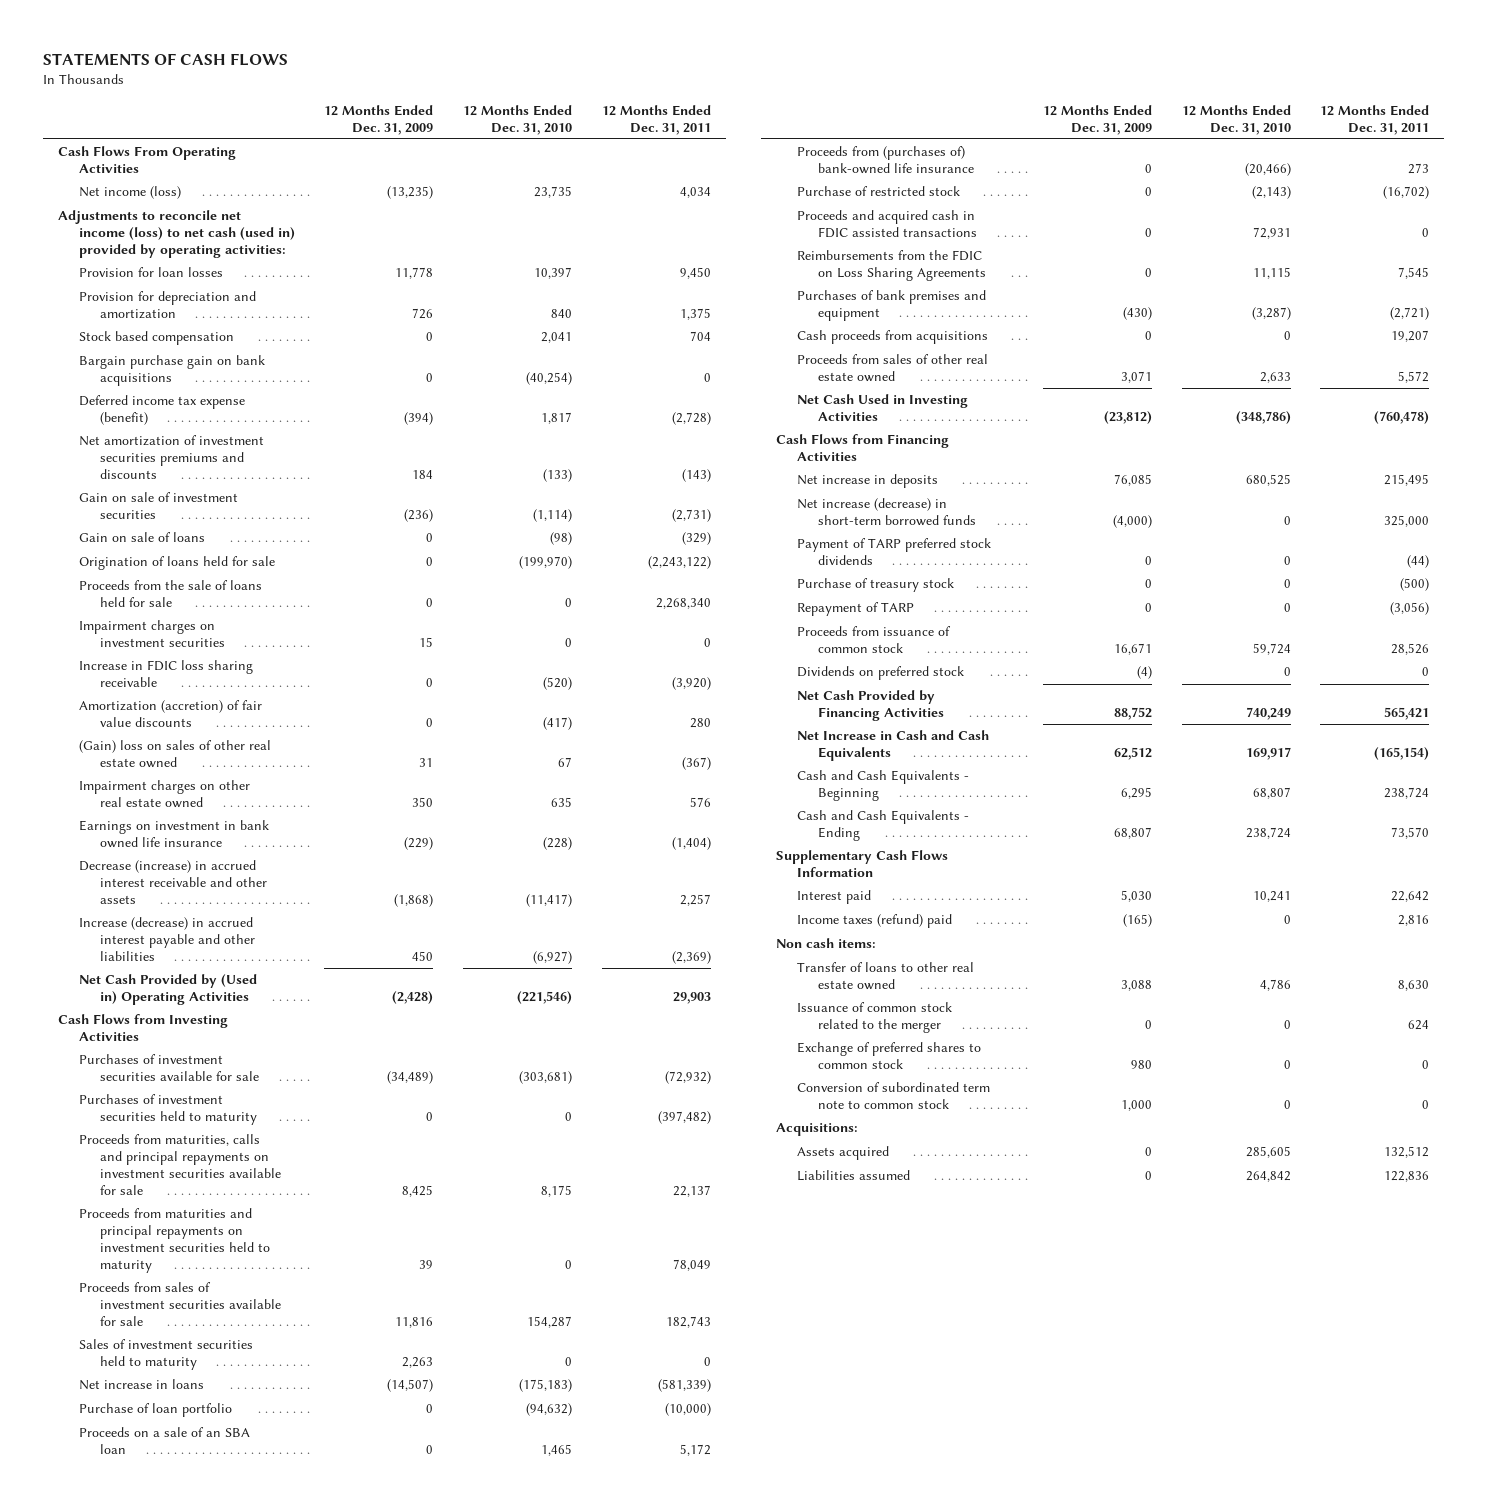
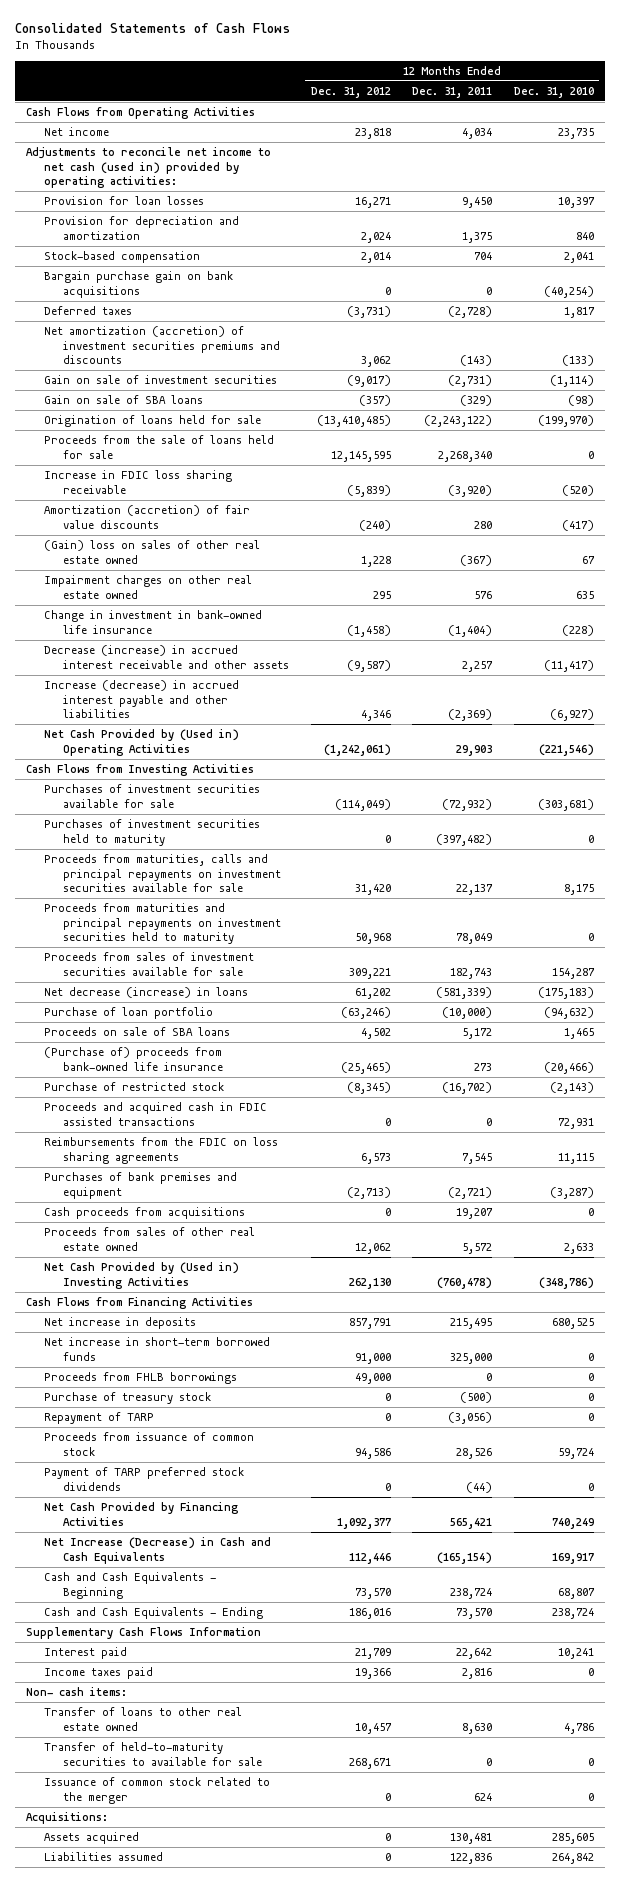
[42,53,288,67] STATEMENTS OF CASH FLOWS -> [15,23,291,34] Consolidated Statements of Cash Flows
[324,105,434,135] 12 Months Ended Dec. 31, 2009 -> none
none -> [310,86,391,98] Dec. 31, 2012
[57,146,236,174] Cash Flows From Operating Activities -> [25,107,255,120] Cash Flows from Operating Activities
[78,186,181,200] Net income (loss) -> [44,127,110,137] Net income
[57,210,295,258] Adjustments to reconcile net income (loss) to net cash (used in) provided by operating activities: -> [25,147,271,189] Adjustments to reconcile net income to net cash (used in) provided by operating activities:
[78,331,234,346] Stock based compensation -> [44,251,201,264] Stock-based compensation
[78,395,245,426] Deferred income tax expense (benefit) -> [44,306,133,316] Deferred taxes
[78,435,264,479] Net amortization of investment securities premiums and discounts -> [44,326,280,365] Net amortization (accretion) of investment securities premiums and discounts
[78,532,205,543] Gain on sale of loans -> [44,395,204,405] Gain on sale of SBA loans
[78,620,225,648] Impairment charges on investment securities -> none
[78,820,269,849] Earnings on investment in bank owned life insurance -> [44,610,263,634] Change in investment in bank-owned life insurance
[78,1339,253,1371] Sales of investment securities held to maturity -> none
[78,1379,204,1391] Net increase in loans -> [44,987,249,999] Net decrease (increase) in loans
[78,1427,250,1455] Proceeds on a sale of an SBA loan -> [44,1027,231,1037] Proceeds on sale of SBA loans
[797,146,975,175] Proceeds from (purchases of) bank-owned life insurance -> [44,1047,223,1071] (Purchase of) proceeds from bank-owned life insurance
[797,250,987,282] Reimbursements from the FDIC on Loss Sharing Agreements -> [44,1137,279,1164] Reimbursements from the FDIC on loss sharing agreements
[797,394,969,422] Net Cash Used in Investing Activities -> [44,1262,240,1289] Net Cash Provided by (Used in) Investing Activities
[797,498,977,527] Net increase (decrease) in short-term borrowed funds -> [44,1337,271,1361] Net increase in short-term borrowed funds
none -> [44,1372,238,1385] Proceeds from FHLB borrowings
[797,666,965,681] Dividends on preferred stock -> none
[797,538,992,566] Payment of TARP preferred stock dividends -> [44,1467,245,1491] Payment of TARP preferred stock dividends
[797,730,990,762] Net Increase in Cash and Cash Equivalents -> [44,1537,272,1564] Net Increase (Decrease) in Cash and Cash Equivalents
[797,914,953,929] Income taxes (refund) paid -> [44,1667,154,1680] Income taxes paid
[776,938,877,949] Non cash items: -> [25,1687,127,1697] Non- cash items:
none -> [44,1742,262,1766] Transfer of held-to-maturity securities to available for sale
[797,1042,982,1070] Exchange of preferred shares to common stock -> none
[797,1082,991,1110] Conversion of subordinated term note to common stock -> none
[1384,1146,1430,1159] 132,512 -> [450,1833,493,1845] 130,481

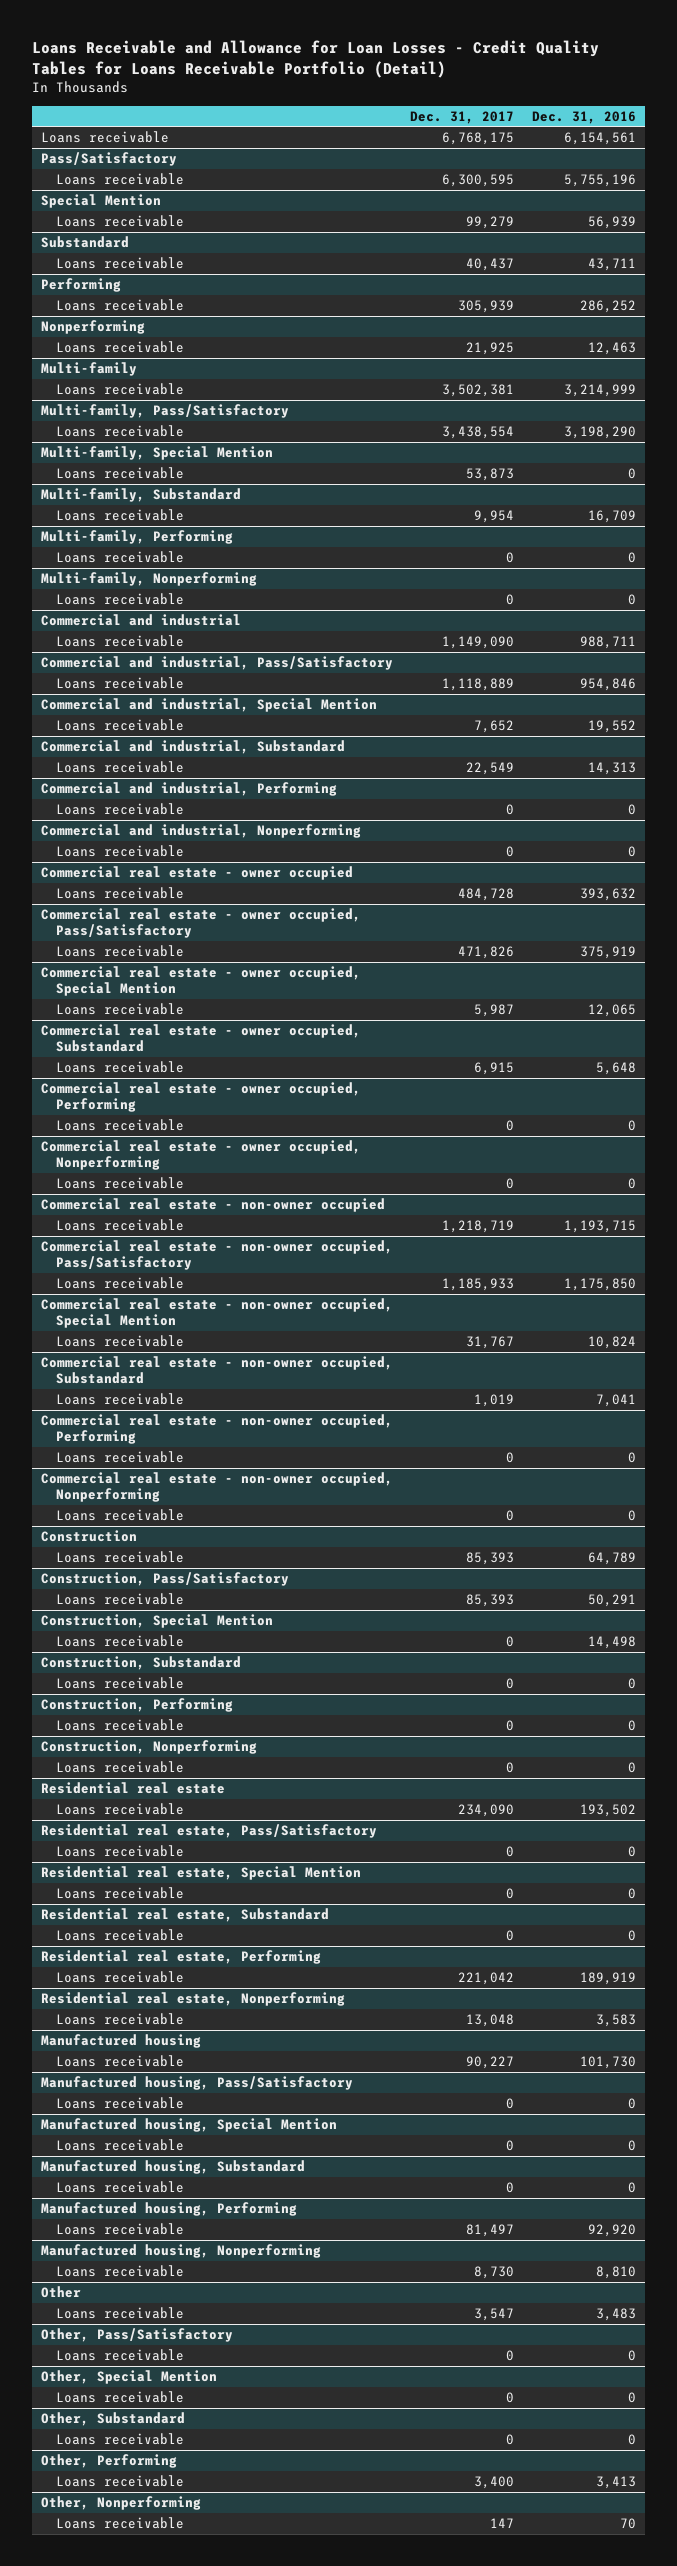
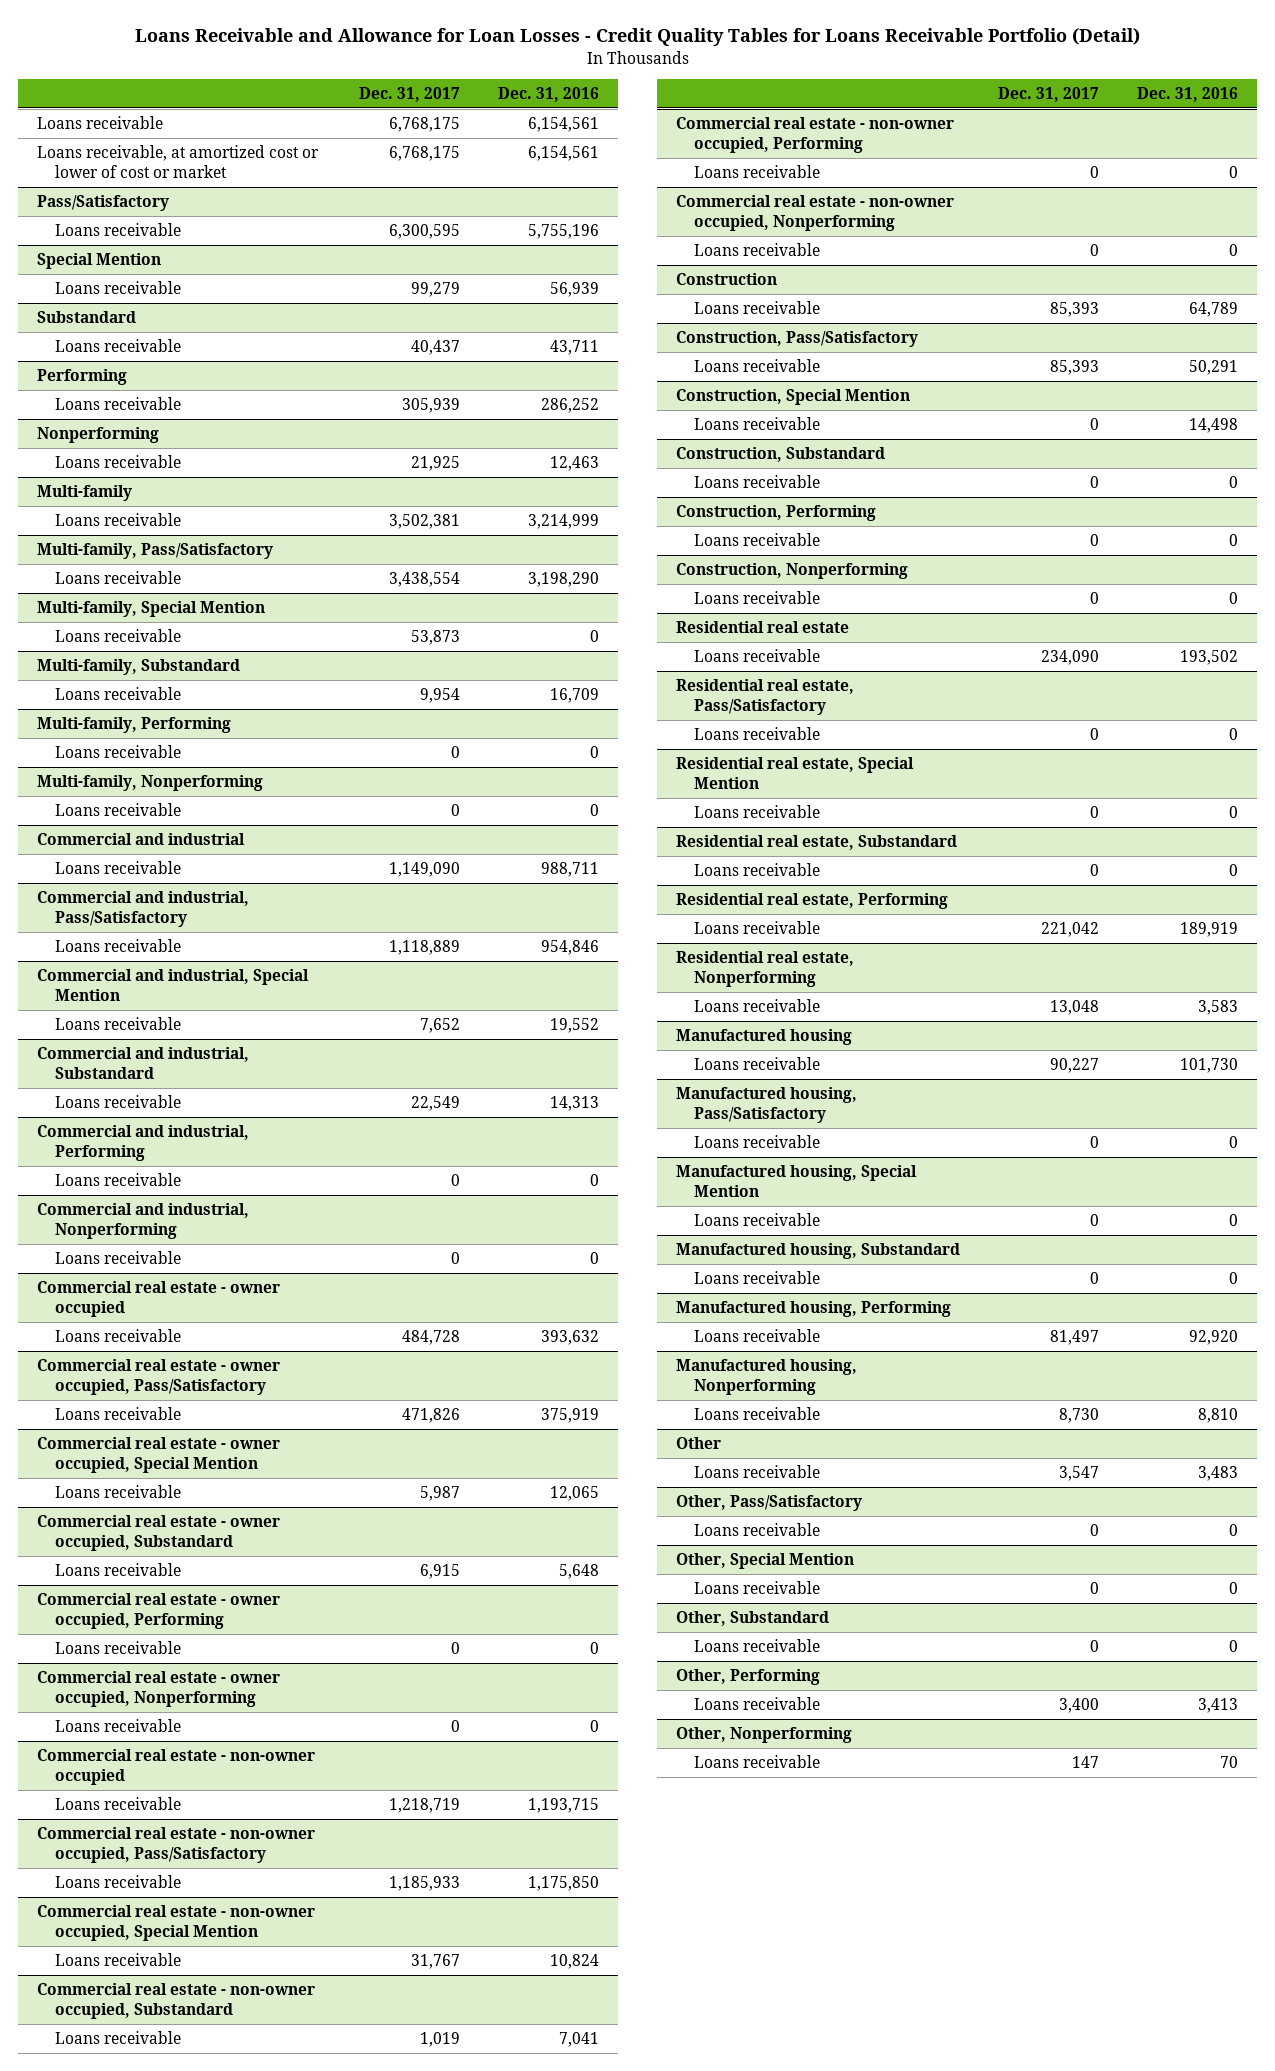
none -> [36,144,319,179] Loans receivable, at amortized cost or lower of cost or market

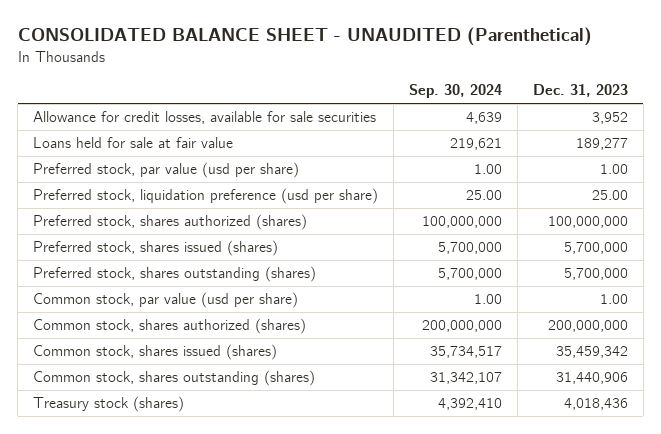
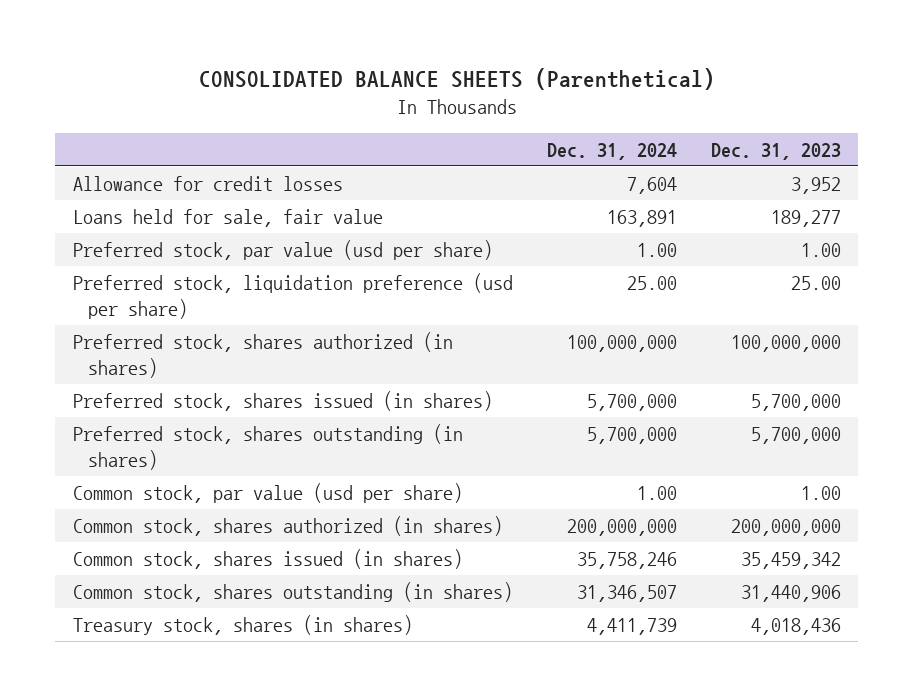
[17,27,592,47] CONSOLIDATED BALANCE SHEET - UNAUDITED (Parenthetical) -> [198,68,715,91] CONSOLIDATED BALANCE SHEETS (Parenthetical)
[409,84,503,99] Sep. 30, 2024 -> none
none -> [546,142,677,160] Dec. 31, 2024
[33,111,377,125] Allowance for credit losses, available for sale securities -> [72,175,343,191] Allowance for credit losses
[33,137,234,149] Loans held for sale at fair value -> [72,208,383,227] Loans held for sale, fair value
[33,214,308,231] Preferred stock, shares authorized (shares) -> [72,331,453,378] Preferred stock, shares authorized (in shares)
[33,240,279,257] Preferred stock, shares issued (shares) -> [72,390,493,411] Preferred stock, shares issued (in shares)
[33,266,317,283] Preferred stock, shares outstanding (shares) -> [72,423,463,470] Preferred stock, shares outstanding (in shares)
[33,318,307,335] Common stock, shares authorized (shares) -> [72,515,503,536] Common stock, shares authorized (in shares)
[33,344,278,361] Common stock, shares issued (shares) -> [72,548,463,569] Common stock, shares issued (in shares)
[33,370,316,387] Common stock, shares outstanding (shares) -> [72,581,513,602] Common stock, shares outstanding (in shares)
[33,396,185,413] Treasury stock (shares) -> [72,614,413,635] Treasury stock, shares (in shares)

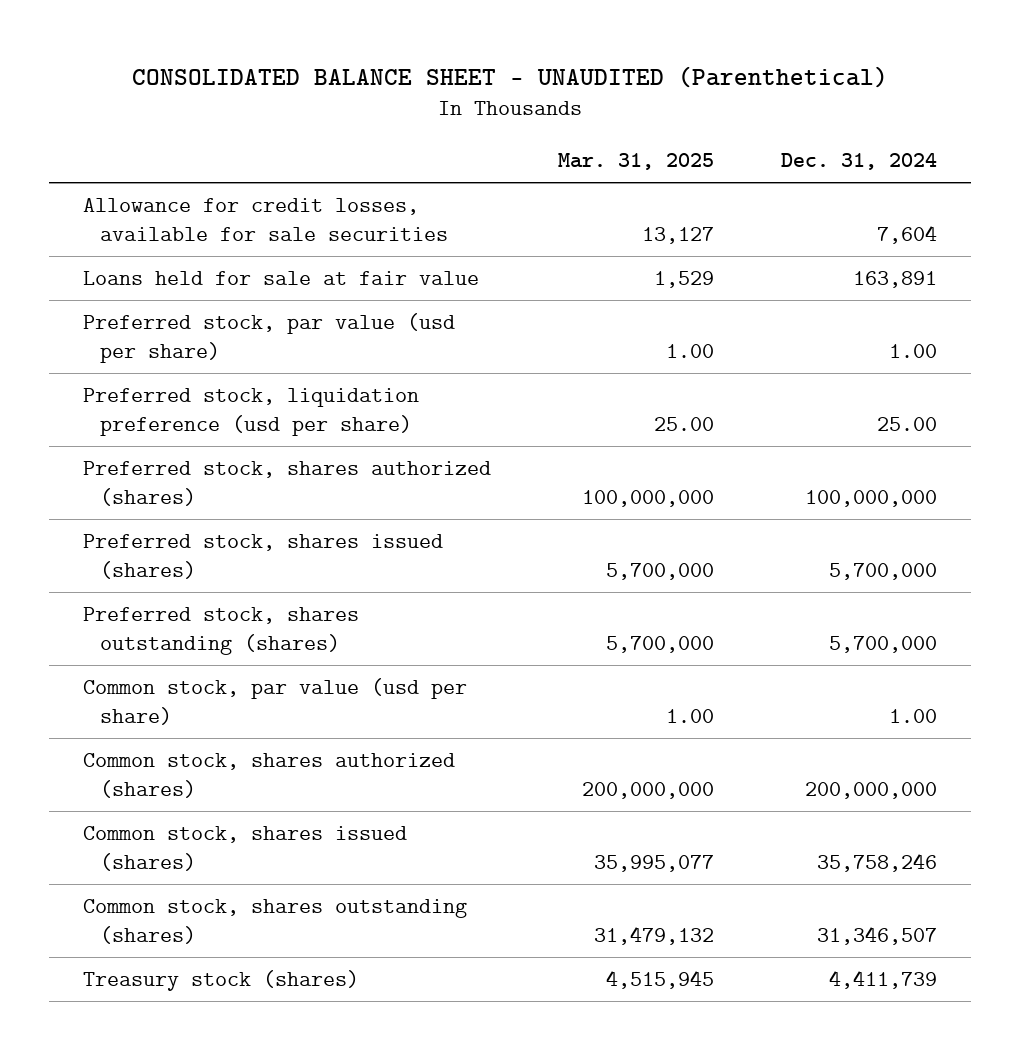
[198,68,715,91] CONSOLIDATED BALANCE SHEETS (Parenthetical) -> [131,65,888,88] CONSOLIDATED BALANCE SHEET - UNAUDITED (Parenthetical)
[711,142,842,160] Dec. 31, 2023 -> none
none -> [557,153,714,171] Mar. 31, 2025
[72,175,343,191] Allowance for credit losses -> [82,198,449,242] Allowance for credit losses, available for sale securities
[72,208,383,227] Loans held for sale, fair value -> [82,271,479,286] Loans held for sale at fair value
[72,331,453,378] Preferred stock, shares authorized (in shares) -> [82,461,491,507] Preferred stock, shares authorized (shares)
[72,390,493,411] Preferred stock, shares issued (in shares) -> [82,534,443,580] Preferred stock, shares issued (shares)
[72,423,463,470] Preferred stock, shares outstanding (in shares) -> [82,607,359,656] Preferred stock, shares outstanding (shares)
[72,515,503,536] Common stock, shares authorized (in shares) -> [82,753,455,799] Common stock, shares authorized (shares)
[72,548,463,569] Common stock, shares issued (in shares) -> [82,826,407,872] Common stock, shares issued (shares)
[72,581,513,602] Common stock, shares outstanding (in shares) -> [82,899,467,945] Common stock, shares outstanding (shares)
[72,614,413,635] Treasury stock, shares (in shares) -> [82,970,359,992] Treasury stock (shares)

